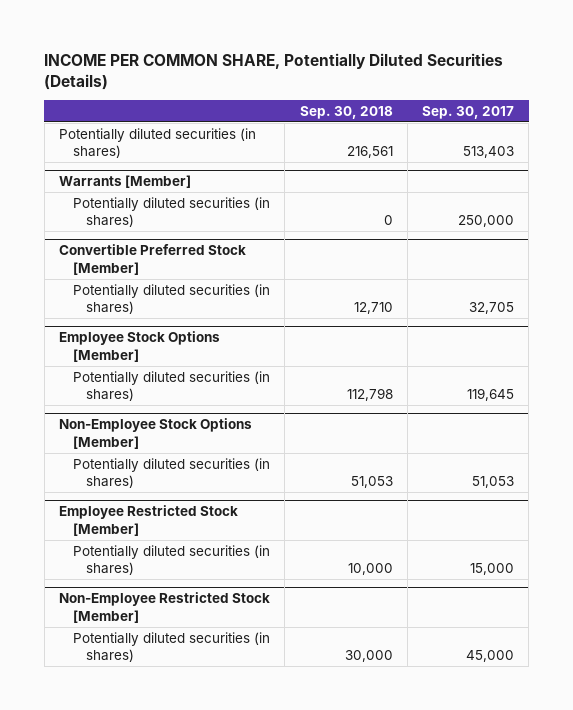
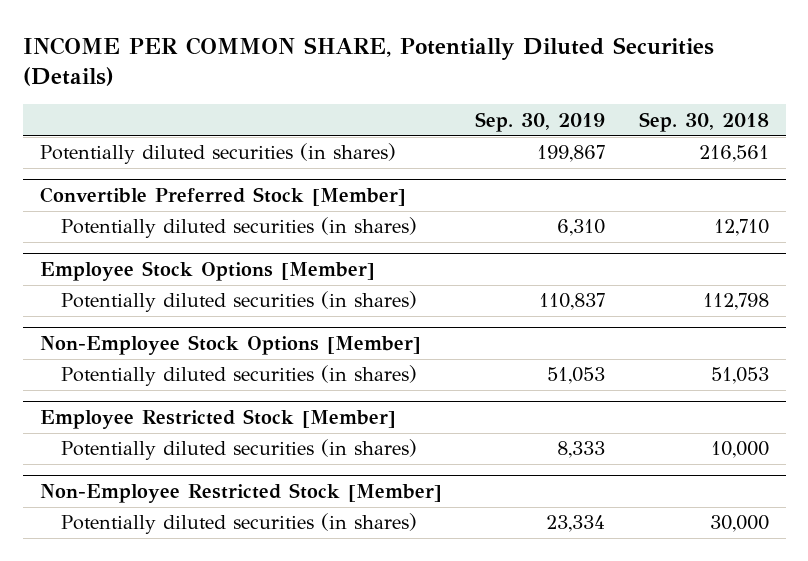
[422,105,515,119] Sep. 30, 2017 -> none
none -> [475,111,606,132] Sep. 30, 2019
[59,175,192,189] Warrants [Member] -> none
[72,196,270,228] Potentially diluted securities (in shares) -> none

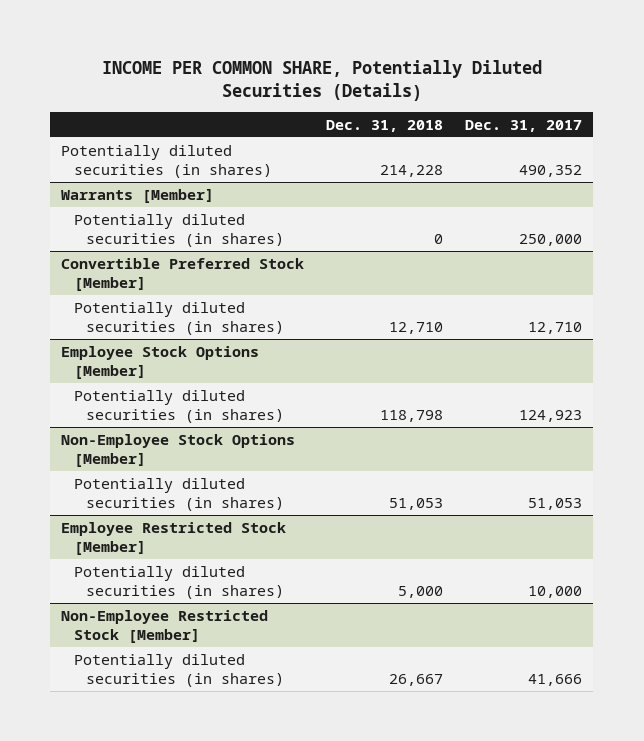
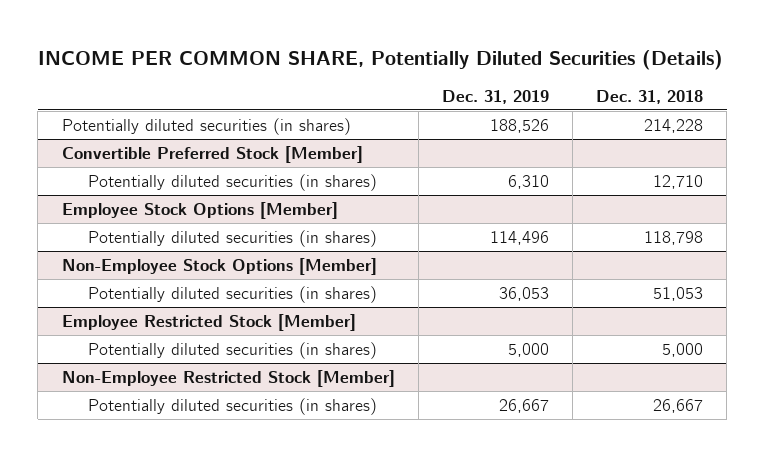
[465,119,583,132] Dec. 31, 2017 -> none
none -> [441,89,549,104] Dec. 31, 2019
[61,188,215,203] Warrants [Member] -> none
[73,213,285,247] Potentially diluted securities (in shares) -> none

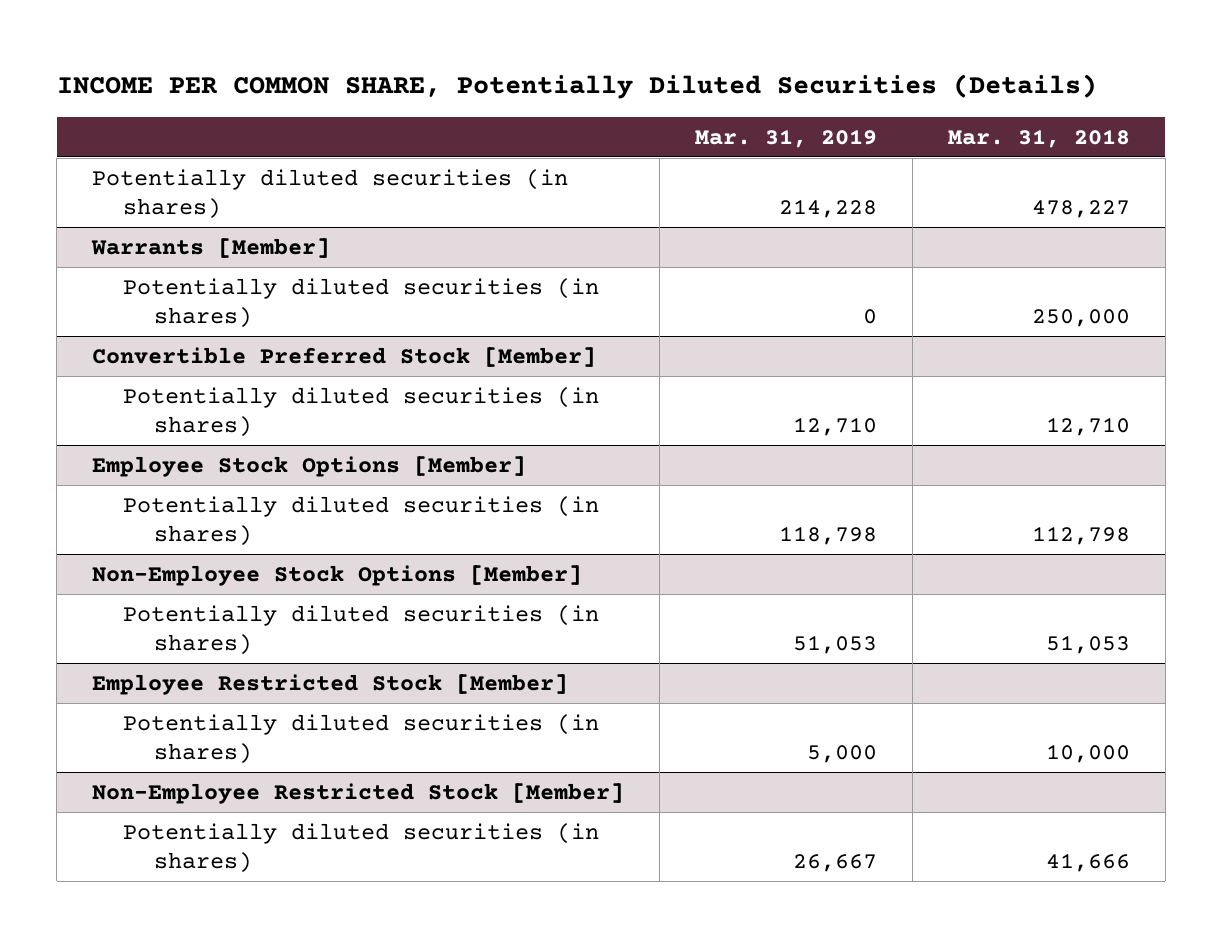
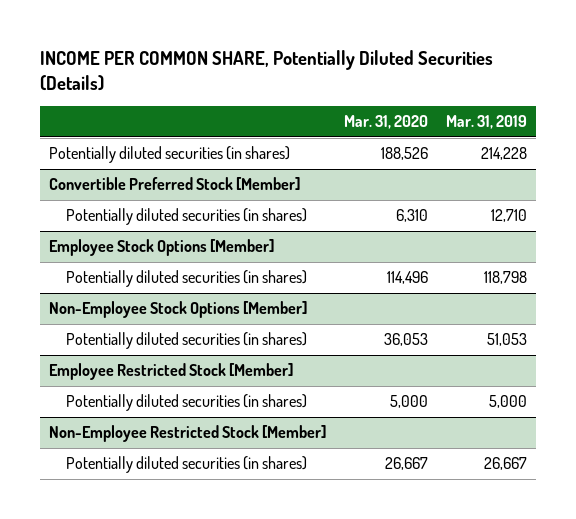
[947,128,1130,148] Mar. 31, 2018 -> none
none -> [343,115,428,130] Mar. 31, 2020
[91,237,331,258] Warrants [Member] -> none
[122,277,599,329] Potentially diluted securities (in shares) -> none

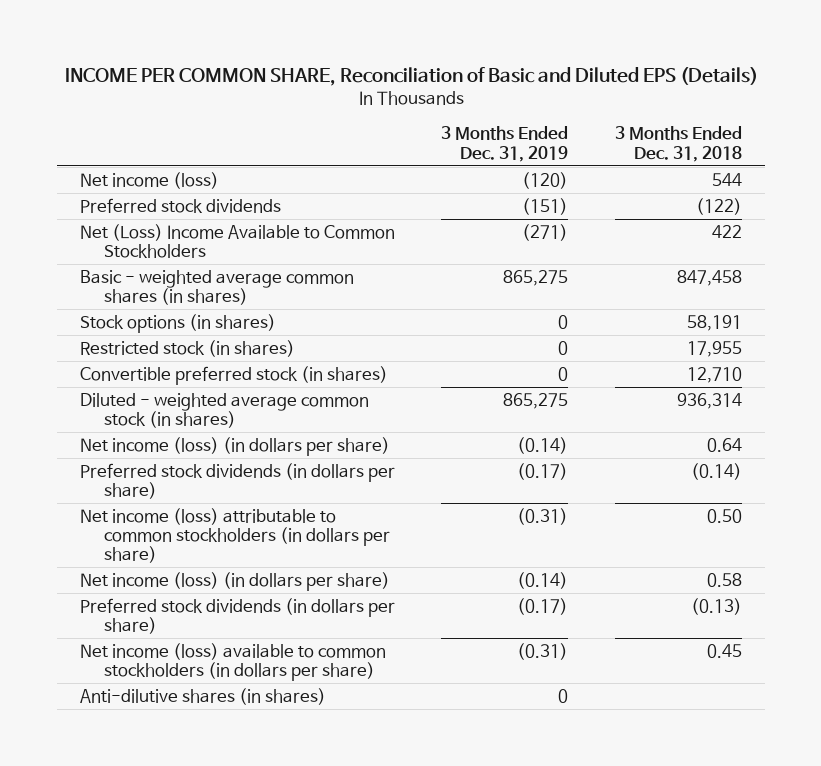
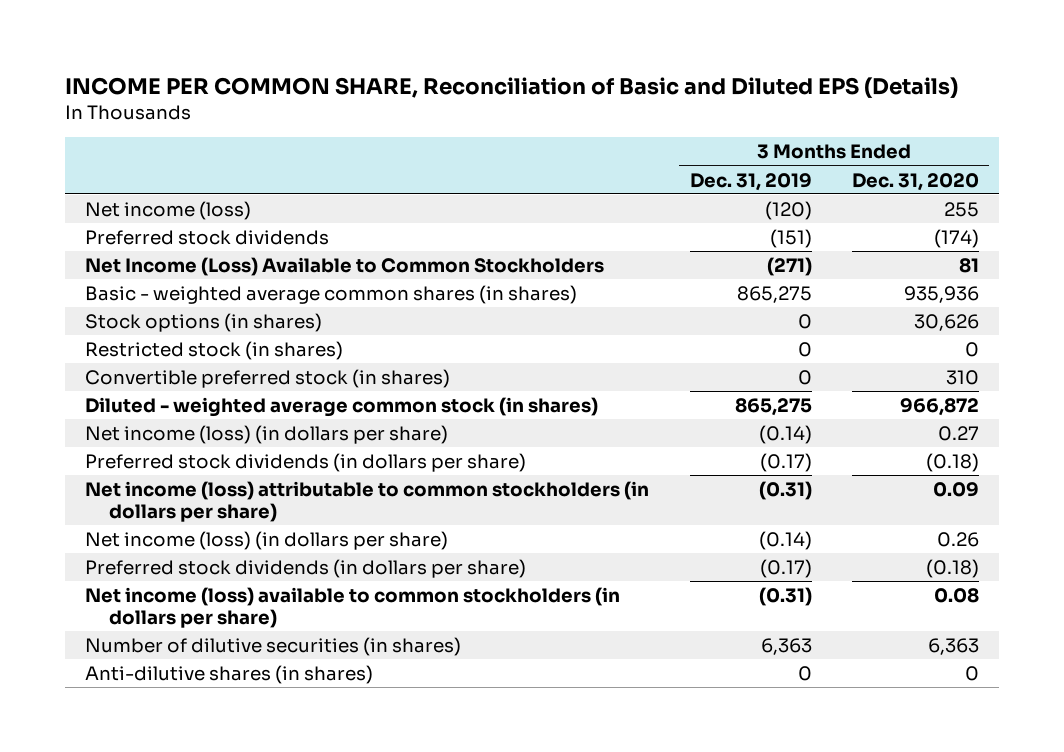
[614,126,742,162] 3 Months Ended Dec. 31, 2018 -> none
none -> [851,172,979,191] Dec. 31, 2020
[79,223,395,259] Net (Loss) Income Available to Common Stockholders -> [85,256,605,276] Net Income (Loss) Available to Common Stockholders
none -> [85,636,462,656] Number of dilutive securities (in shares)

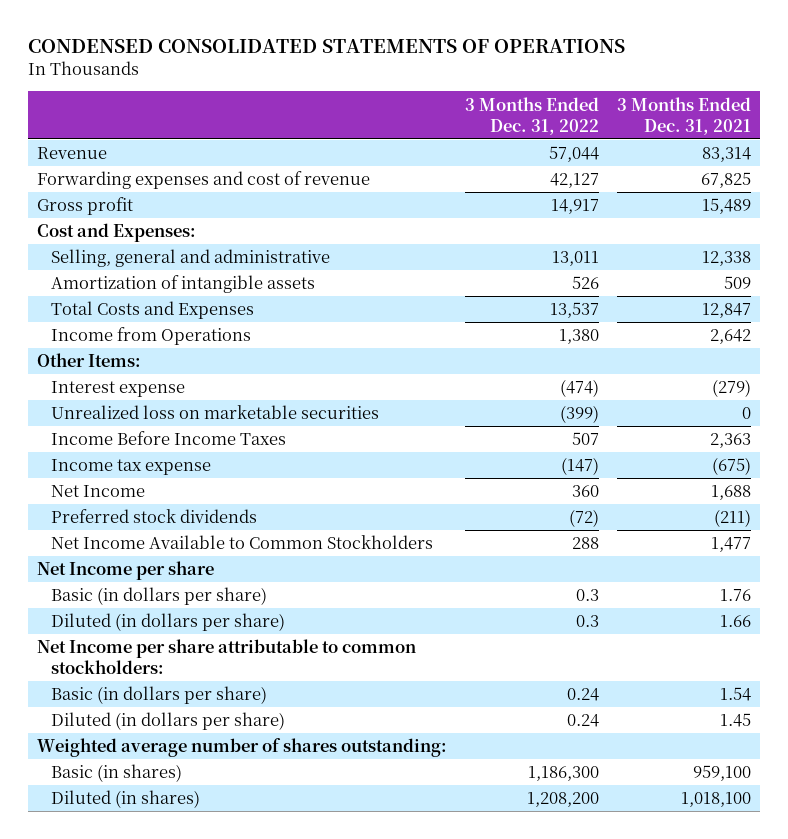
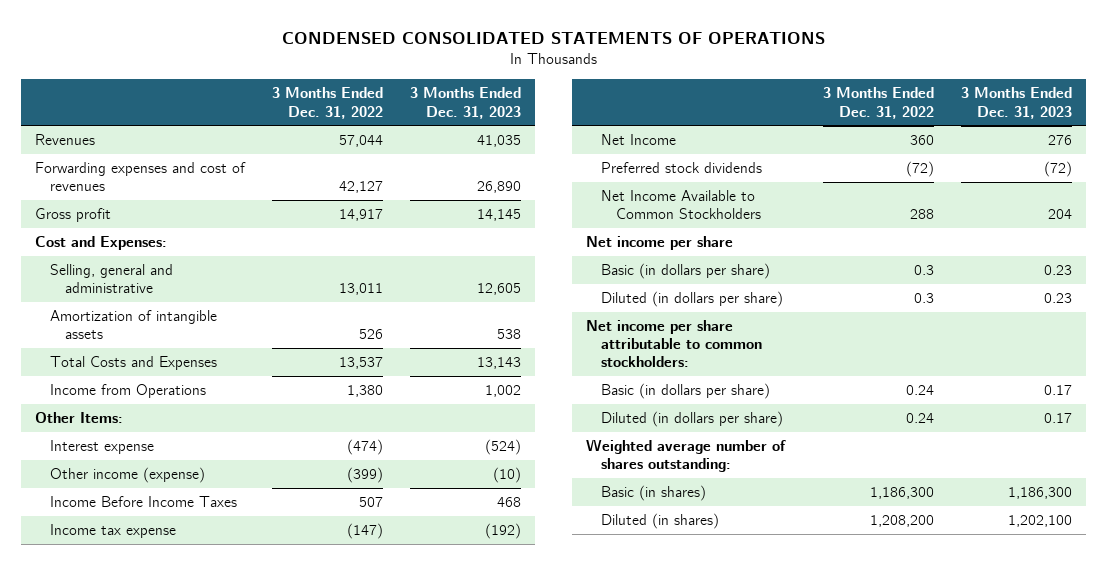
[617,96,752,135] 3 Months Ended Dec. 31, 2021 -> none
none -> [410,87,522,119] 3 Months Ended Dec. 31, 2023
[36,147,107,160] Revenue -> [34,134,95,146] Revenues
[36,171,370,190] Forwarding expenses and cost of revenue -> [34,162,246,192] Forwarding expenses and cost of revenues
[51,405,380,420] Unrealized loss on marketable securities -> [49,467,205,484] Other income (expense)
[36,561,214,581] Net Income per share -> [585,236,733,251] Net income per share
[36,639,416,675] Net Income per share attributable to common stockholders: -> [585,320,763,368] Net income per share attributable to common stockholders:

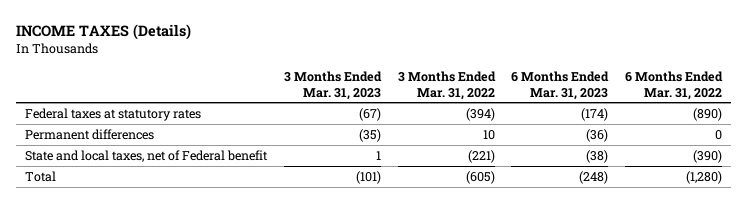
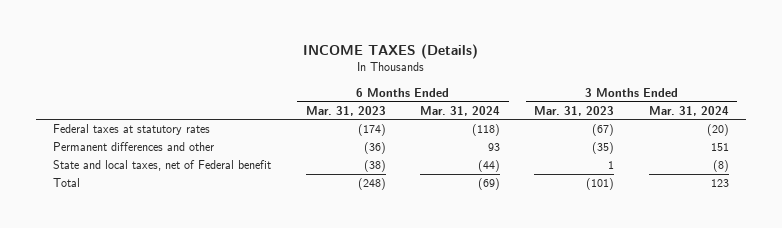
[397,71,496,100] 3 Months Ended Mar. 31, 2022 -> none
[625,71,724,100] 6 Months Ended Mar. 31, 2022 -> none
none -> [420,105,501,116] Mar. 31, 2024
none -> [648,105,729,116] Mar. 31, 2024
[24,128,154,140] Permanent differences -> [53,142,215,152] Permanent differences and other

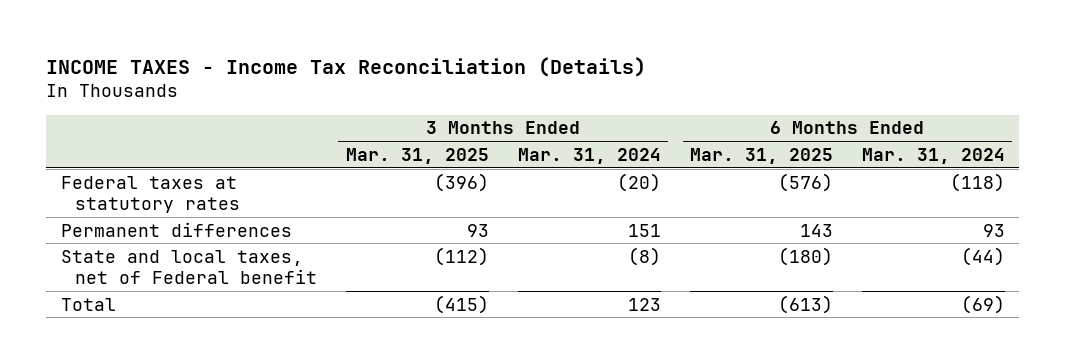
[303,44,479,60] INCOME TAXES (Details) -> [46,56,647,77] INCOME TAXES - Income Tax Reconciliation (Details)
[305,105,386,116] Mar. 31, 2023 -> none
[534,105,615,116] Mar. 31, 2023 -> none
none -> [345,147,489,164] Mar. 31, 2025
none -> [689,147,833,164] Mar. 31, 2025
[53,142,215,152] Permanent differences and other -> [60,221,292,237] Permanent differences

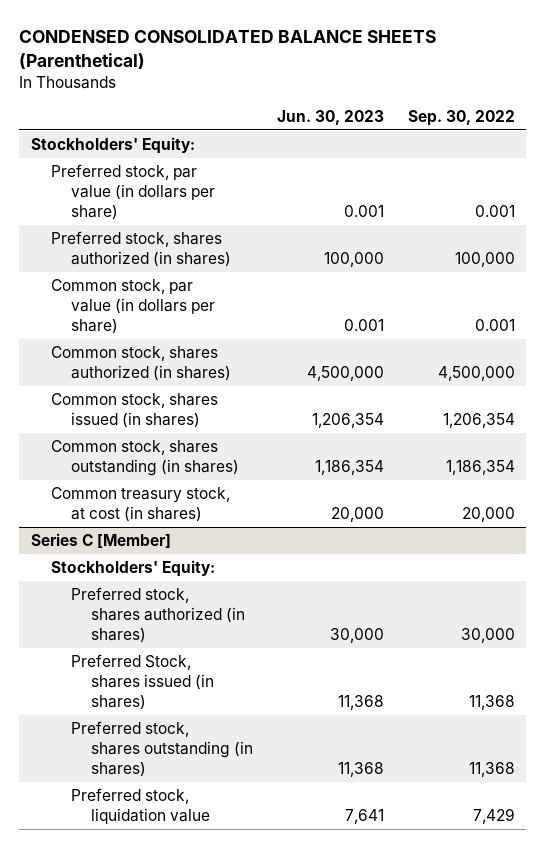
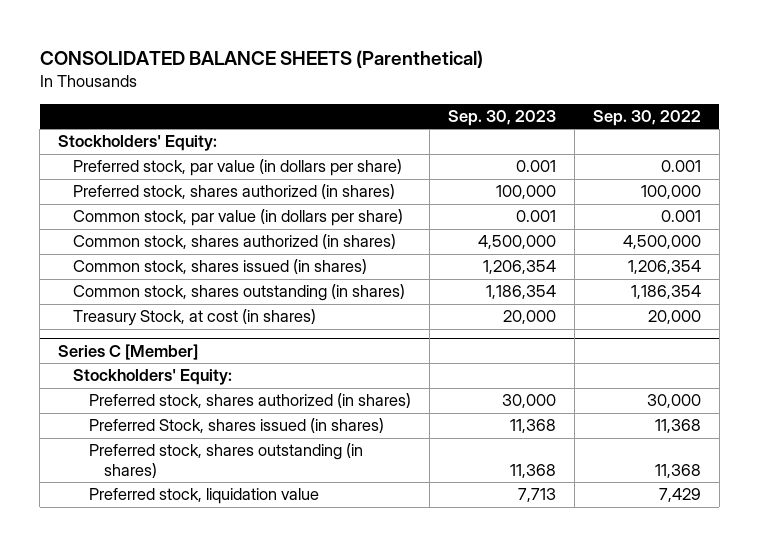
[19,30,437,69] CONDENSED CONSOLIDATED BALANCE SHEETS (Parenthetical) -> [39,49,483,68] CONSOLIDATED BALANCE SHEETS (Parenthetical)
[276,109,384,125] Jun. 30, 2023 -> none
none -> [447,109,556,126] Sep. 30, 2023
[51,486,231,522] Common treasury stock, at cost (in shares) -> [73,309,317,327] Treasury Stock, at cost (in shares)

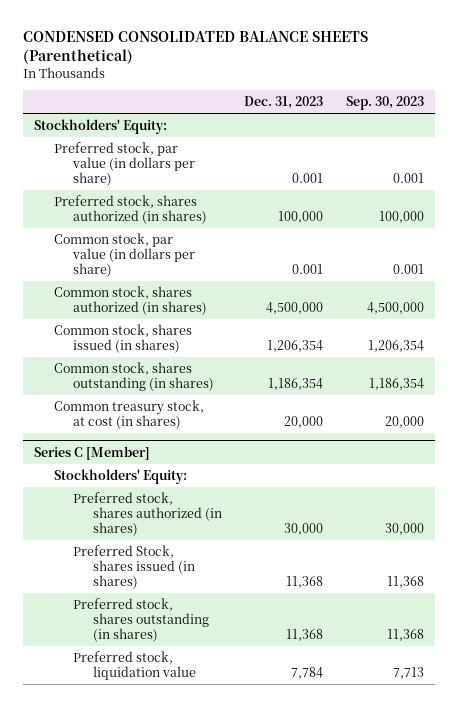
[39,49,483,68] CONSOLIDATED BALANCE SHEETS (Parenthetical) -> [22,31,368,65] CONDENSED CONSOLIDATED BALANCE SHEETS (Parenthetical)
[592,109,701,126] Sep. 30, 2022 -> none
none -> [244,96,324,110] Dec. 31, 2023
[73,309,317,327] Treasury Stock, at cost (in shares) -> [53,399,204,430] Common treasury stock, at cost (in shares)

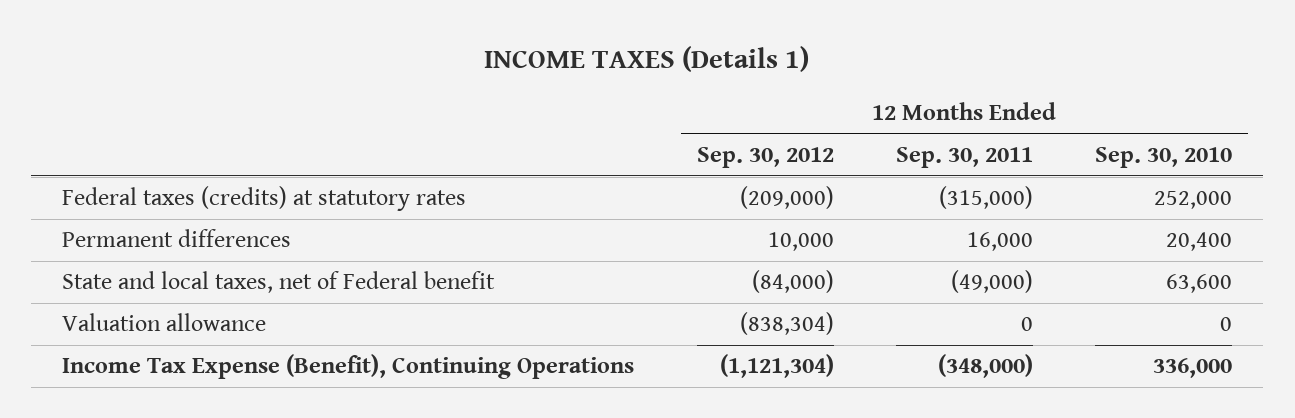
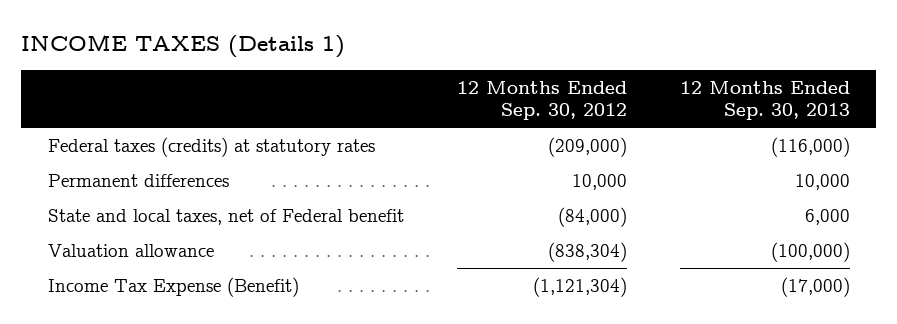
[895,147,1033,169] Sep. 30, 2011 -> none
[1095,147,1233,169] Sep. 30, 2010 -> none
none -> [679,80,850,121] 12 Months Ended Sep. 30, 2013
[62,354,635,380] Income Tax Expense (Benefit), Continuing Operations -> [47,277,299,298] Income Tax Expense (Benefit)

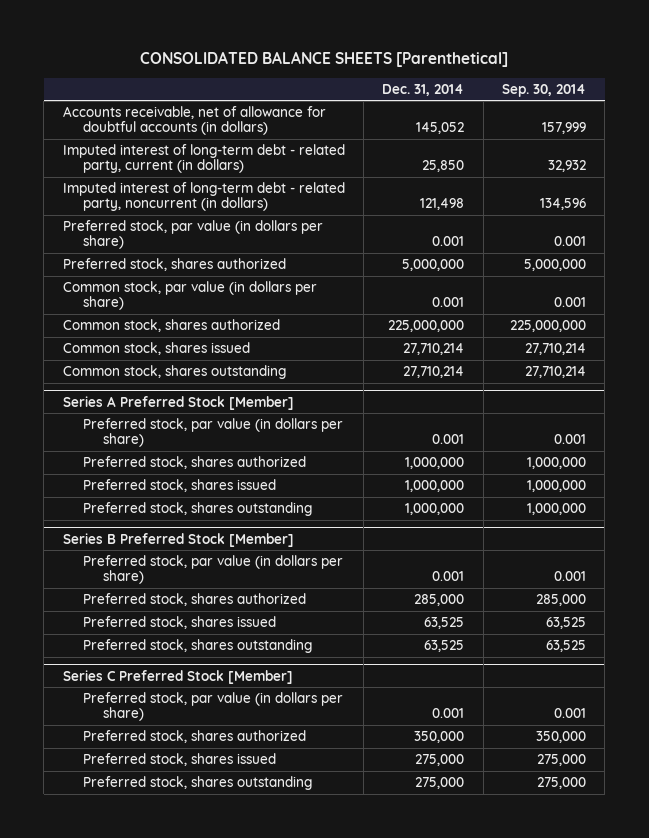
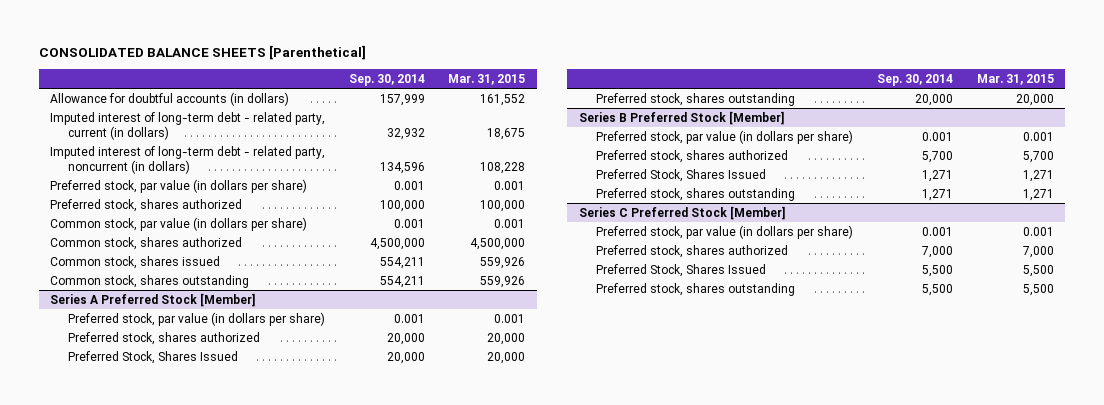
[382,83,465,96] Dec. 31, 2014 -> none
none -> [448,73,526,85] Mar. 31, 2015
[62,106,326,136] Accounts receivable, net of allowance for doubtful accounts (in dollars) -> [50,91,290,106] Allowance for doubtful accounts (in dollars)
[524,259,587,272] 5,000,000 -> [379,199,425,212] 100,000
[510,320,587,333] 225,000,000 -> [369,237,425,250] 4,500,000
[525,343,587,356] 27,710,214 -> [379,256,425,269] 554,211
[525,366,587,379] 27,710,214 -> [379,275,425,288] 554,211
[527,457,587,470] 1,000,000 -> [386,332,425,345] 20,000
[82,479,276,493] Preferred stock, shares issued -> [68,350,239,364] Preferred Stock, Shares Issued
[527,480,587,493] 1,000,000 -> [386,351,425,364] 20,000
[527,503,587,516] 1,000,000 -> [915,93,954,106] 20,000
[536,594,587,607] 285,000 -> [922,150,954,163] 5,700
[82,616,276,630] Preferred stock, shares issued -> [596,168,767,182] Preferred Stock, Shares Issued
[546,617,587,630] 63,525 -> [922,169,954,182] 1,271
[546,640,587,653] 63,525 -> [922,188,954,201] 1,271
[536,731,587,744] 350,000 -> [922,245,954,258] 7,000
[82,753,276,767] Preferred stock, shares issued -> [596,263,767,277] Preferred Stock, Shares Issued
[537,754,587,767] 275,000 -> [922,264,954,277] 5,500
[537,777,587,790] 275,000 -> [922,283,954,296] 5,500

